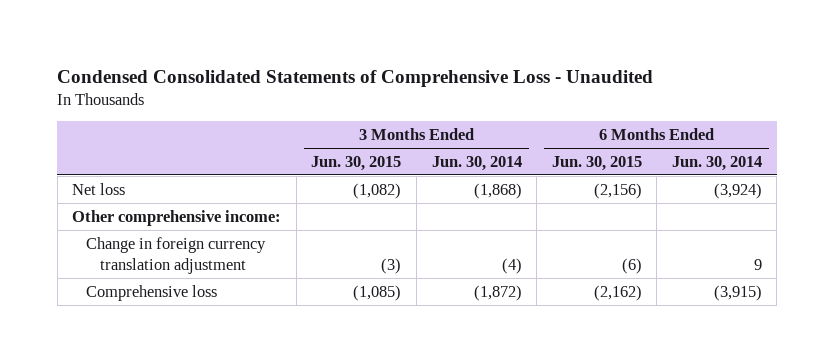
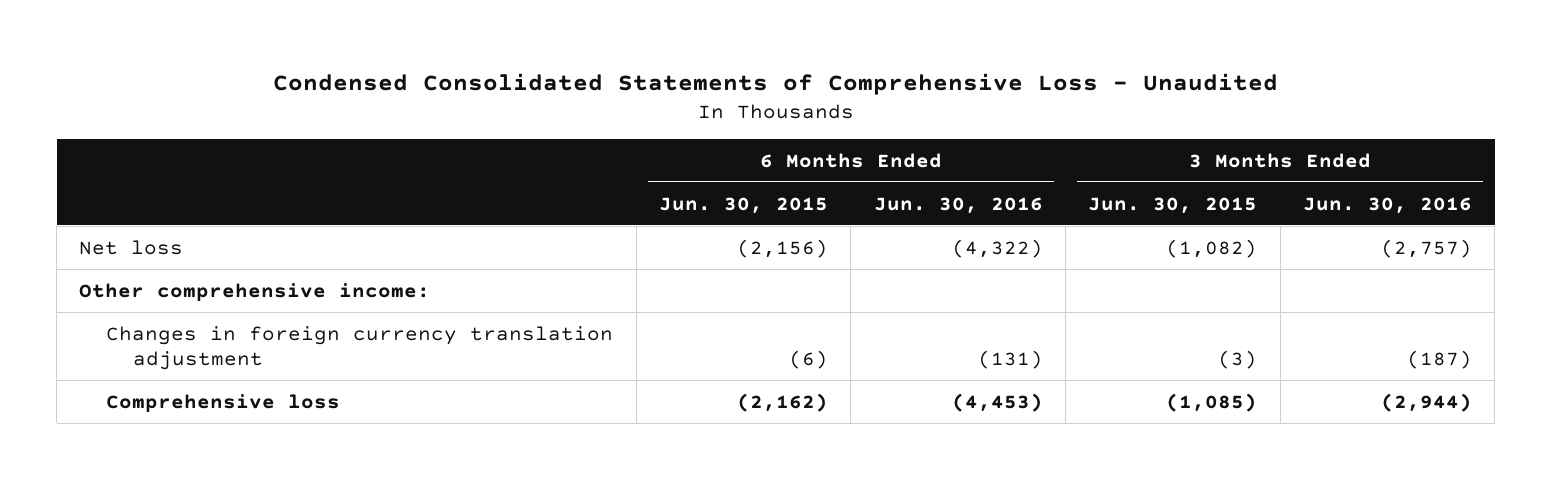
[431,155,522,171] Jun. 30, 2014 -> none
[671,155,762,171] Jun. 30, 2014 -> none
none -> [873,196,1043,214] Jun. 30, 2016
none -> [1303,196,1473,214] Jun. 30, 2016
[86,236,267,274] Change in foreign currency translation adjustment -> [106,325,614,371] Changes in foreign currency translation adjustment

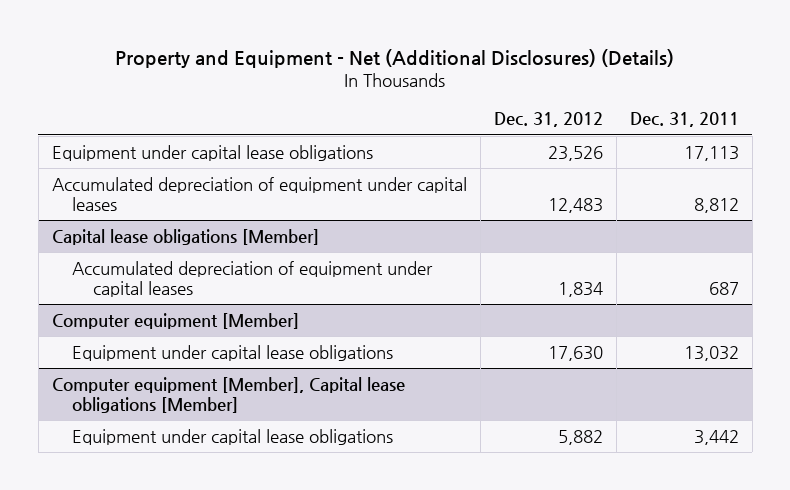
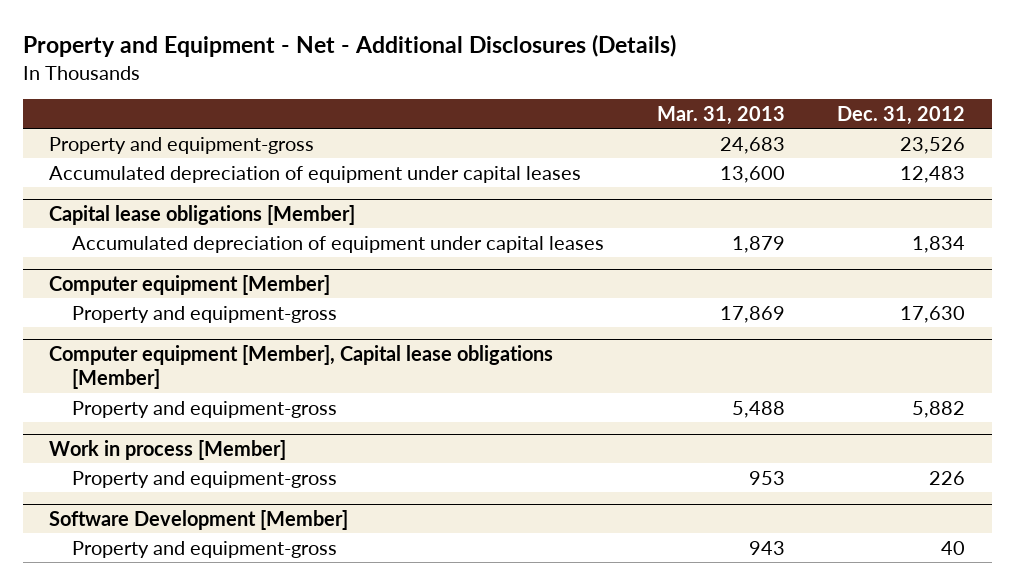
[115,48,675,68] Property and Equipment - Net (Additional Disclosures) (Details) -> [22,34,676,58] Property and Equipment - Net - Additional Disclosures (Details)
[629,112,739,128] Dec. 31, 2011 -> none
none -> [656,105,785,125] Mar. 31, 2013
[51,144,373,161] Equipment under capital lease obligations -> [49,136,315,154] Property and equipment-gross
[72,344,394,361] Equipment under capital lease obligations -> [71,305,337,323] Property and equipment-gross
[72,428,394,445] Equipment under capital lease obligations -> [71,400,337,418] Property and equipment-gross
none -> [49,439,287,460] Work in process [Member]
none -> [71,470,337,488] Property and equipment-gross
none -> [49,509,349,530] Software Development [Member]
none -> [71,540,337,558] Property and equipment-gross

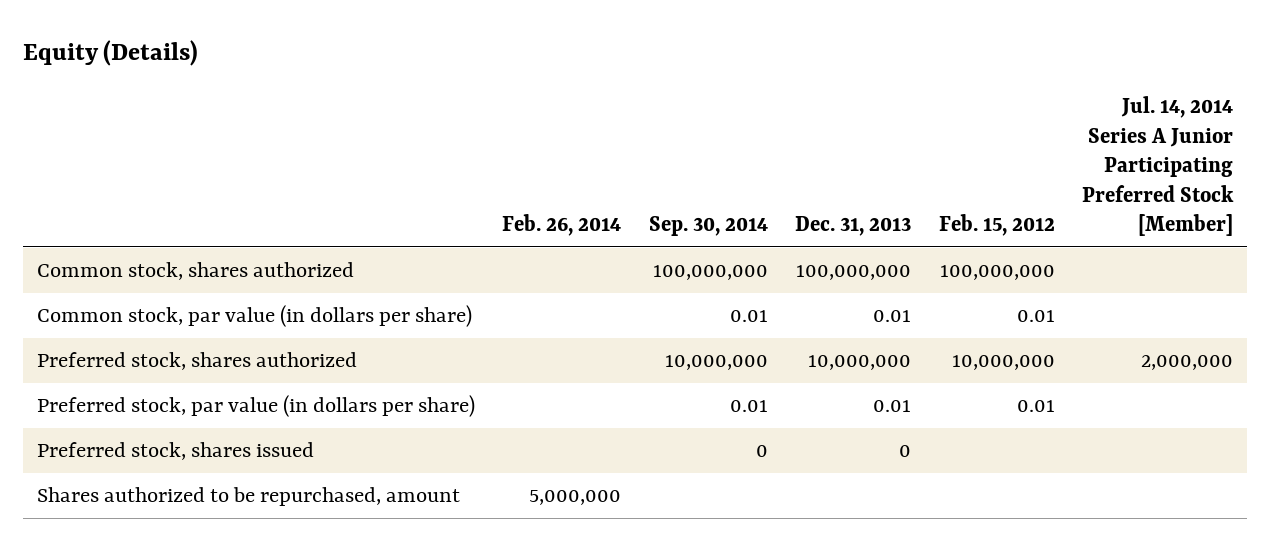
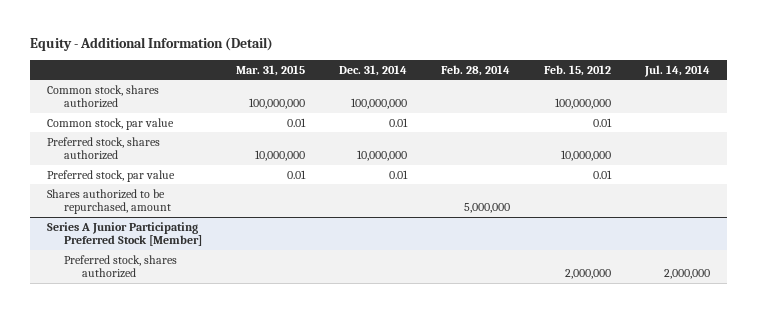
[22,40,198,67] Equity (Details) -> [30,37,274,52] Equity - Additional Information (Detail)
[502,214,622,237] Feb. 26, 2014 -> none
[648,216,768,237] Sep. 30, 2014 -> none
[795,216,912,237] Dec. 31, 2013 -> none
[1082,96,1235,237] Jul. 14, 2014 Series A Junior Participating Preferred Stock [Member] -> none
none -> [236,64,306,76] Mar. 31, 2015
none -> [339,64,408,76] Dec. 31, 2014
none -> [440,64,510,76] Feb. 28, 2014
none -> [643,64,710,77] Jul. 14, 2014
[36,305,472,328] Common stock, par value (in dollars per share) -> [46,117,174,130] Common stock, par value
[36,442,314,461] Preferred stock, shares issued -> none
[36,395,475,418] Preferred stock, par value (in dollars per share) -> [46,169,175,182] Preferred stock, par value
none -> [46,221,203,247] Series A Junior Participating Preferred Stock [Member]
none -> [64,254,178,279] Preferred stock, shares authorized

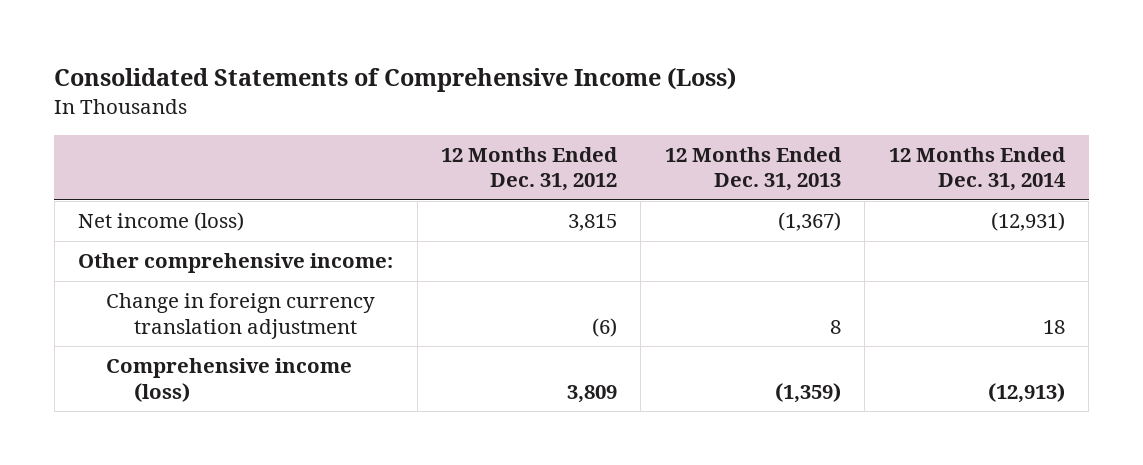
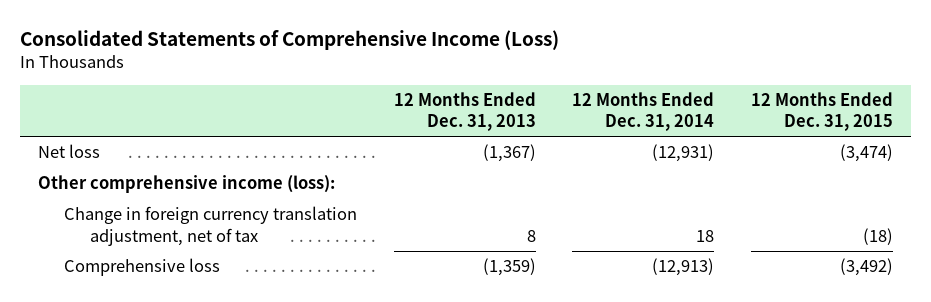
[441,146,619,192] 12 Months Ended Dec. 31, 2012 -> none
none -> [751,92,894,132] 12 Months Ended Dec. 31, 2015
[78,212,245,232] Net income (loss) -> [38,144,101,159] Net loss
[78,253,394,274] Other comprehensive income: -> [38,175,336,194] Other comprehensive income (loss):
[106,293,376,339] Change in foreign currency translation adjustment -> [64,206,358,246] Change in foreign currency translation adjustment, net of tax
[106,358,353,402] Comprehensive income (loss) -> [64,258,221,277] Comprehensive loss

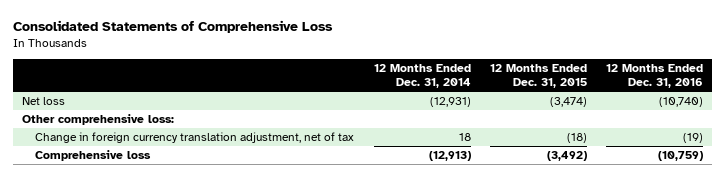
[19,29,559,50] Consolidated Statements of Comprehensive Income (Loss) -> [12,20,333,34] Consolidated Statements of Comprehensive Loss
[393,92,536,132] 12 Months Ended Dec. 31, 2013 -> none
none -> [605,64,703,89] 12 Months Ended Dec. 31, 2016
[38,175,336,194] Other comprehensive income (loss): -> [22,114,175,126] Other comprehensive loss:

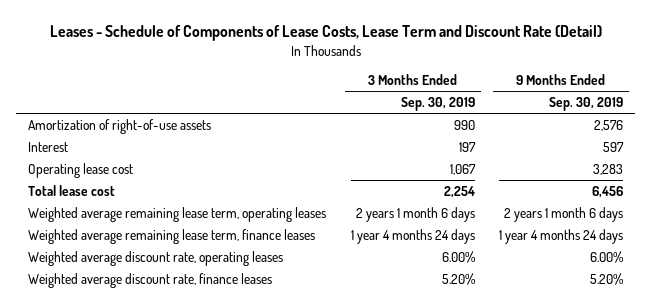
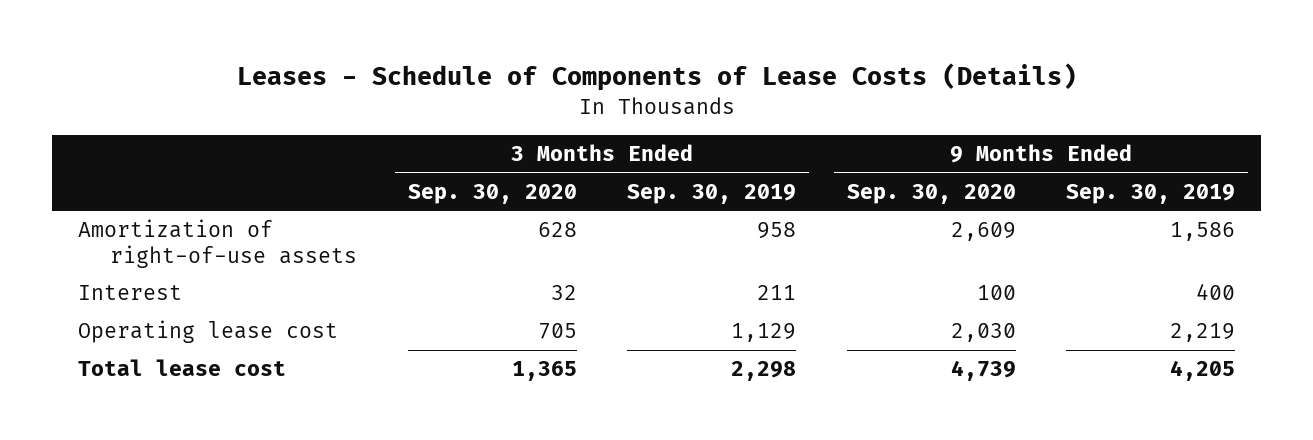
[49,25,602,42] Leases - Schedule of Components of Lease Costs, Lease Term and Discount Rate (Detail) -> [236,63,1077,92] Leases - Schedule of Components of Lease Costs (Details)
none -> [407,183,577,204] Sep. 30, 2020
none -> [846,183,1016,204] Sep. 30, 2020
[28,206,327,222] Weighted average remaining lease term, operating leases -> none
[28,228,316,244] Weighted average remaining lease term, finance leases -> none
[28,250,284,266] Weighted average discount rate, operating leases -> none
[28,272,273,288] Weighted average discount rate, finance leases -> none
[453,119,475,130] 990 -> [757,222,797,240] 958
[594,119,624,131] 2,576 -> [1170,222,1236,242] 1,586
[458,141,476,152] 197 -> [757,285,797,301] 211
[603,141,625,152] 597 -> [1196,283,1236,301] 400
[449,163,476,175] 1,067 -> [731,323,797,343] 1,129
[593,163,624,175] 3,283 -> [1170,323,1236,343] 2,219
[443,185,475,198] 2,254 -> [731,361,797,382] 2,298
[592,185,624,198] 6,456 -> [1170,360,1236,382] 4,205

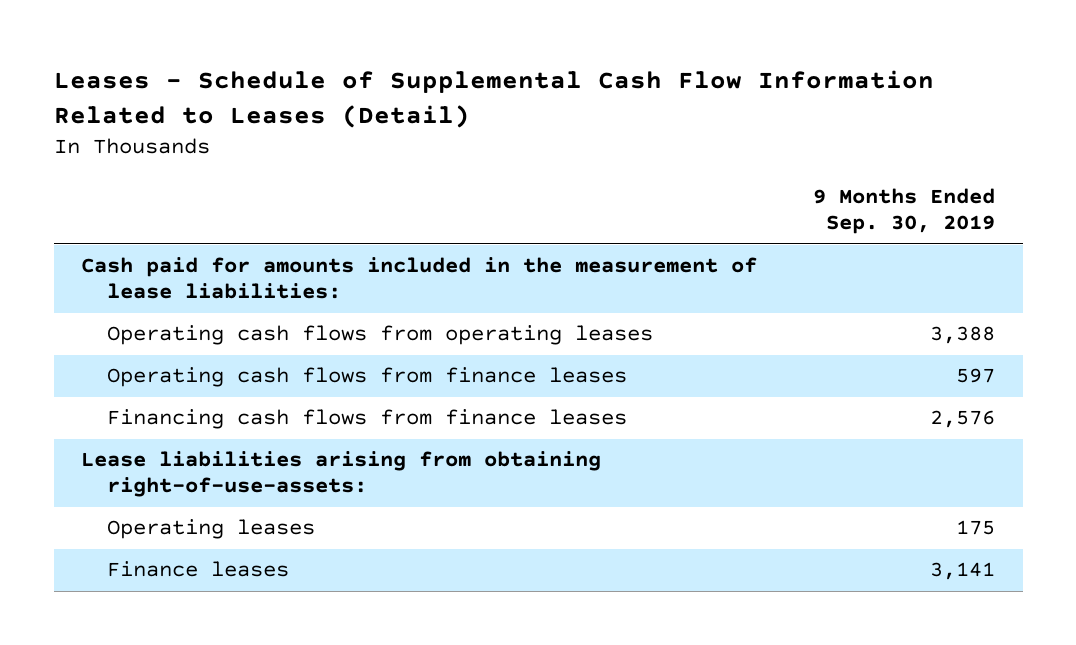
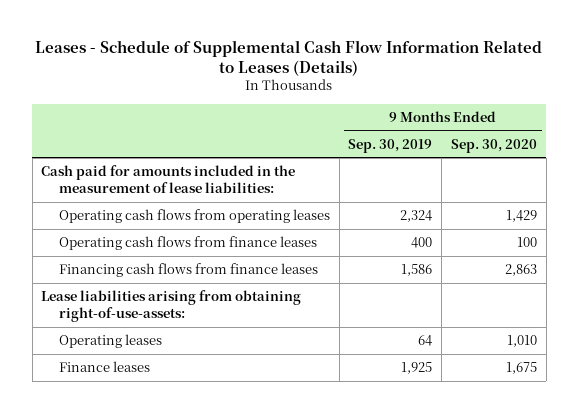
[53,70,934,129] Leases - Schedule of Supplemental Cash Flow Information Related to Leases (Detail) -> [35,39,543,76] Leases - Schedule of Supplemental Cash Flow Information Related to Leases (Details)
none -> [451,138,538,153] Sep. 30, 2020
[929,326,995,345] 3,388 -> [400,210,433,223] 2,324
[955,368,995,384] 597 -> [411,237,433,249] 400
[929,410,995,429] 2,576 -> [401,264,433,277] 1,586
[955,520,995,536] 175 -> [418,335,433,347] 64
[929,562,995,581] 3,141 -> [401,362,433,375] 1,925

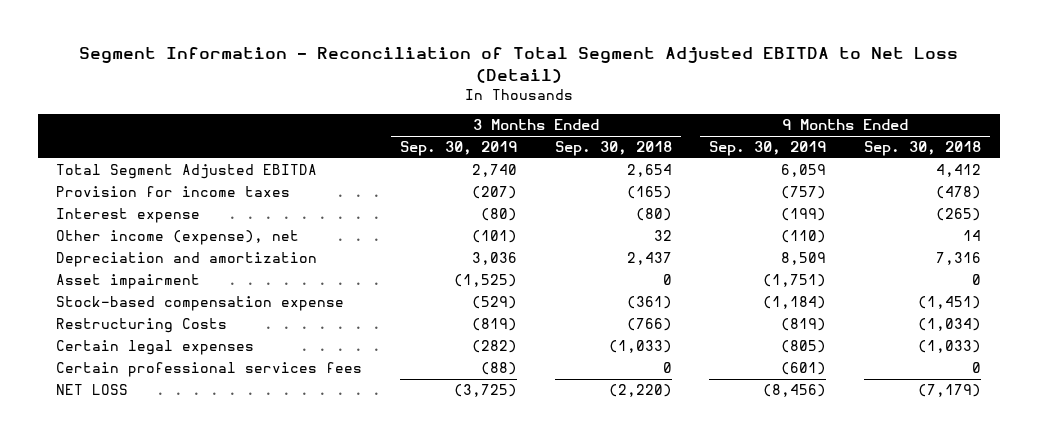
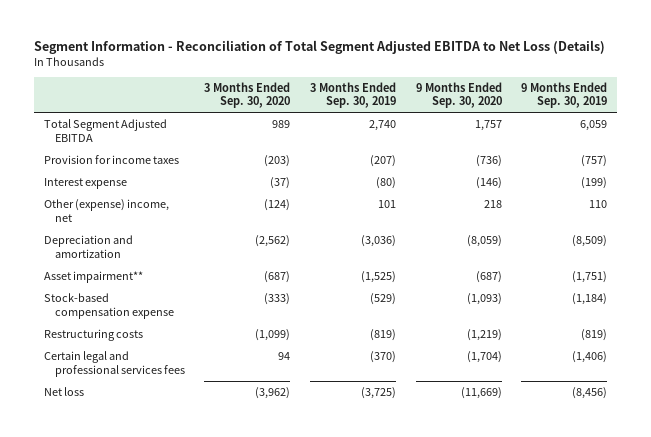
[78,47,958,84] Segment Information - Reconciliation of Total Segment Adjusted EBITDA to Net Loss (Detail) -> [33,39,605,54] Segment Information - Reconciliation of Total Segment Adjusted EBITDA to Net Loss (Details)
[554,141,672,157] Sep. 30, 2018 -> none
[863,141,981,157] Sep. 30, 2018 -> none
none -> [204,81,291,109] 3 Months Ended Sep. 30, 2020
none -> [415,81,502,109] 9 Months Ended Sep. 30, 2020
[56,230,300,246] Other income (expense), net -> [43,198,169,222] Other (expense) income, net
[472,230,518,244] (101) -> [378,199,397,208] 101
[781,230,827,244] (110) -> [589,199,608,208] 110
[472,252,518,266] 3,036 -> [361,234,397,247] (3,036)
[781,252,827,266] 8,509 -> [572,234,608,247] (8,509)
[56,274,201,290] Asset impairment -> [43,270,143,283] Asset impairment**
[56,362,363,378] Certain professional services fees -> none
[56,318,228,334] Restructuring Costs -> [43,328,143,341] Restructuring costs
[56,340,255,356] Certain legal expenses -> [43,350,185,377] Certain legal and professional services fees
[472,340,518,354] (282) -> [370,350,397,363] (370)
[781,340,827,354] (805) -> [572,350,608,363] (1,406)
[56,384,129,396] NET LOSS -> [43,386,84,396] Net loss

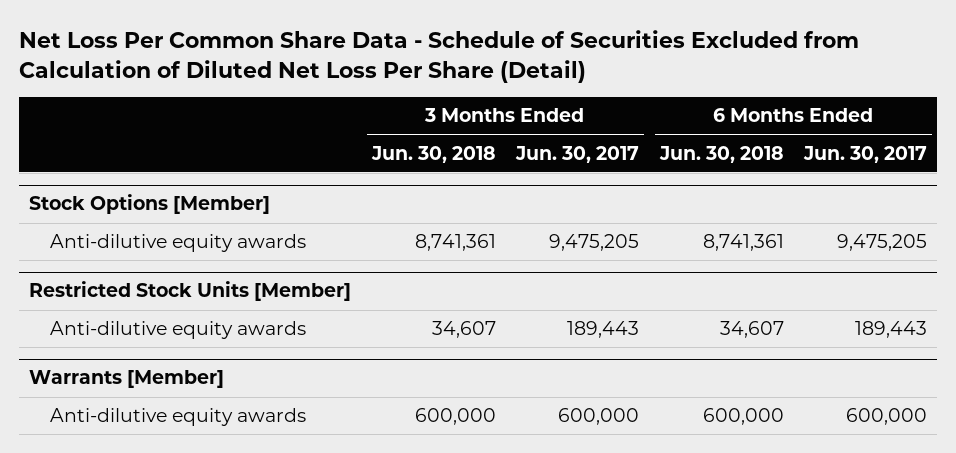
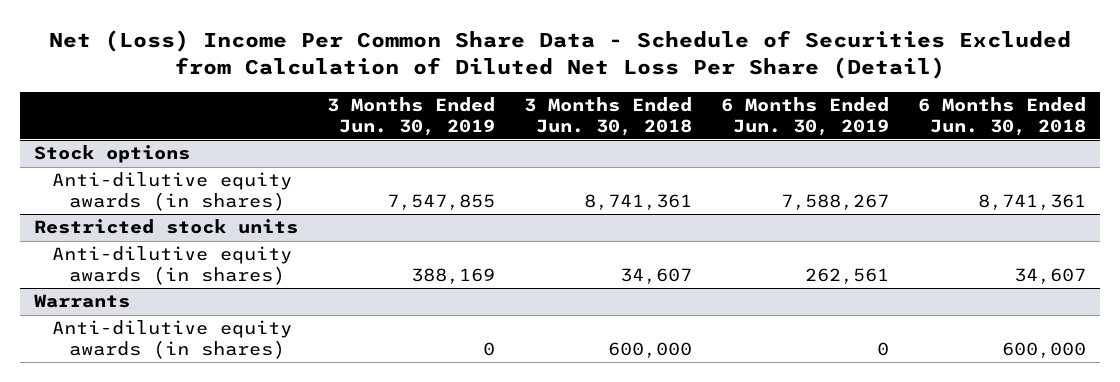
[18,30,859,83] Net Loss Per Common Share Data - Schedule of Securities Excluded from Calculation of Diluted Net Loss Per Share (Detail) -> [49,30,1072,80] Net (Loss) Income Per Common Share Data - Schedule of Securities Excluded from Calculation of Diluted Net Loss Per Share (Detail)
[515,145,640,163] Jun. 30, 2017 -> none
[803,145,928,163] Jun. 30, 2017 -> none
none -> [327,97,496,136] 3 Months Ended Jun. 30, 2019
none -> [721,97,890,136] 6 Months Ended Jun. 30, 2019
[29,194,271,215] Stock Options [Member] -> [34,145,191,164] Stock options
[49,234,306,253] Anti-dilutive equity awards -> [51,172,292,211] Anti-dilutive equity awards (in shares)
[29,281,352,302] Restricted Stock Units [Member] -> [34,219,299,235] Restricted stock units
[49,321,306,340] Anti-dilutive equity awards -> [51,246,292,285] Anti-dilutive equity awards (in shares)
[29,370,225,389] Warrants [Member] -> [34,294,131,309] Warrants
[49,408,306,427] Anti-dilutive equity awards -> [51,320,292,359] Anti-dilutive equity awards (in shares)

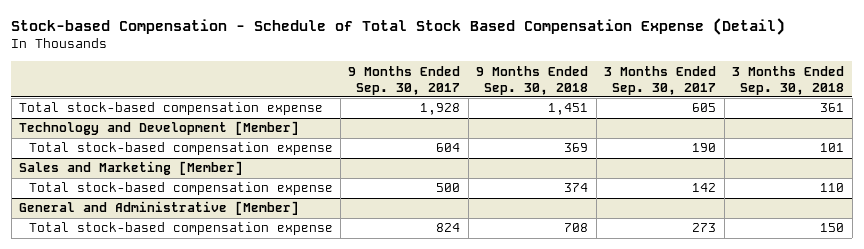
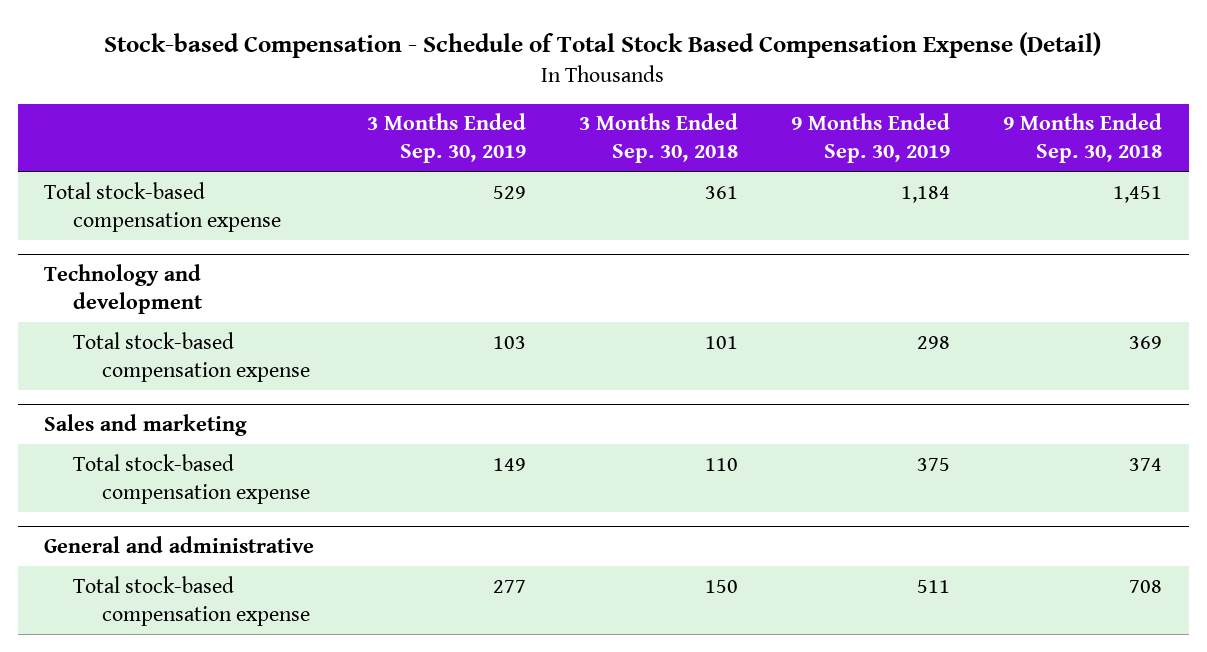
[348,65,461,95] 9 Months Ended Sep. 30, 2017 -> none
[604,65,717,95] 3 Months Ended Sep. 30, 2017 -> none
none -> [367,113,527,164] 3 Months Ended Sep. 30, 2019
none -> [791,113,951,164] 9 Months Ended Sep. 30, 2019
[19,121,300,136] Technology and Development [Member] -> [44,263,204,314] Technology and development
[19,161,244,176] Sales and Marketing [Member] -> [44,413,248,436] Sales and marketing
[19,201,300,216] General and Administrative [Member] -> [44,535,315,553] General and administrative

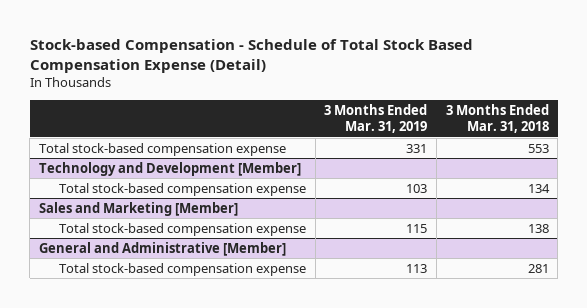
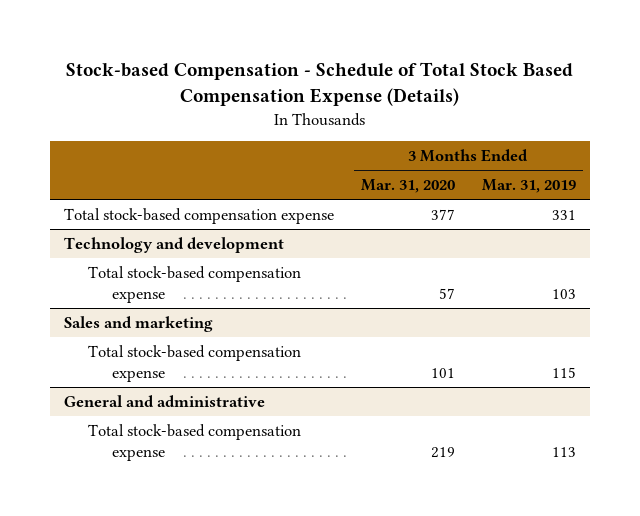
[29,38,473,73] Stock-based Compensation - Schedule of Total Stock Based Compensation Expense (Detail) -> [65,62,573,107] Stock-based Compensation - Schedule of Total Stock Based Compensation Expense (Details)
[445,103,549,134] 3 Months Ended Mar. 31, 2018 -> none
none -> [360,179,455,194] Mar. 31, 2020
[38,161,301,176] Technology and Development [Member] -> [63,236,284,253] Technology and development
[38,201,238,216] Sales and Marketing [Member] -> [63,315,213,332] Sales and marketing
[38,241,286,256] General and Administrative [Member] -> [63,394,265,407] General and administrative

